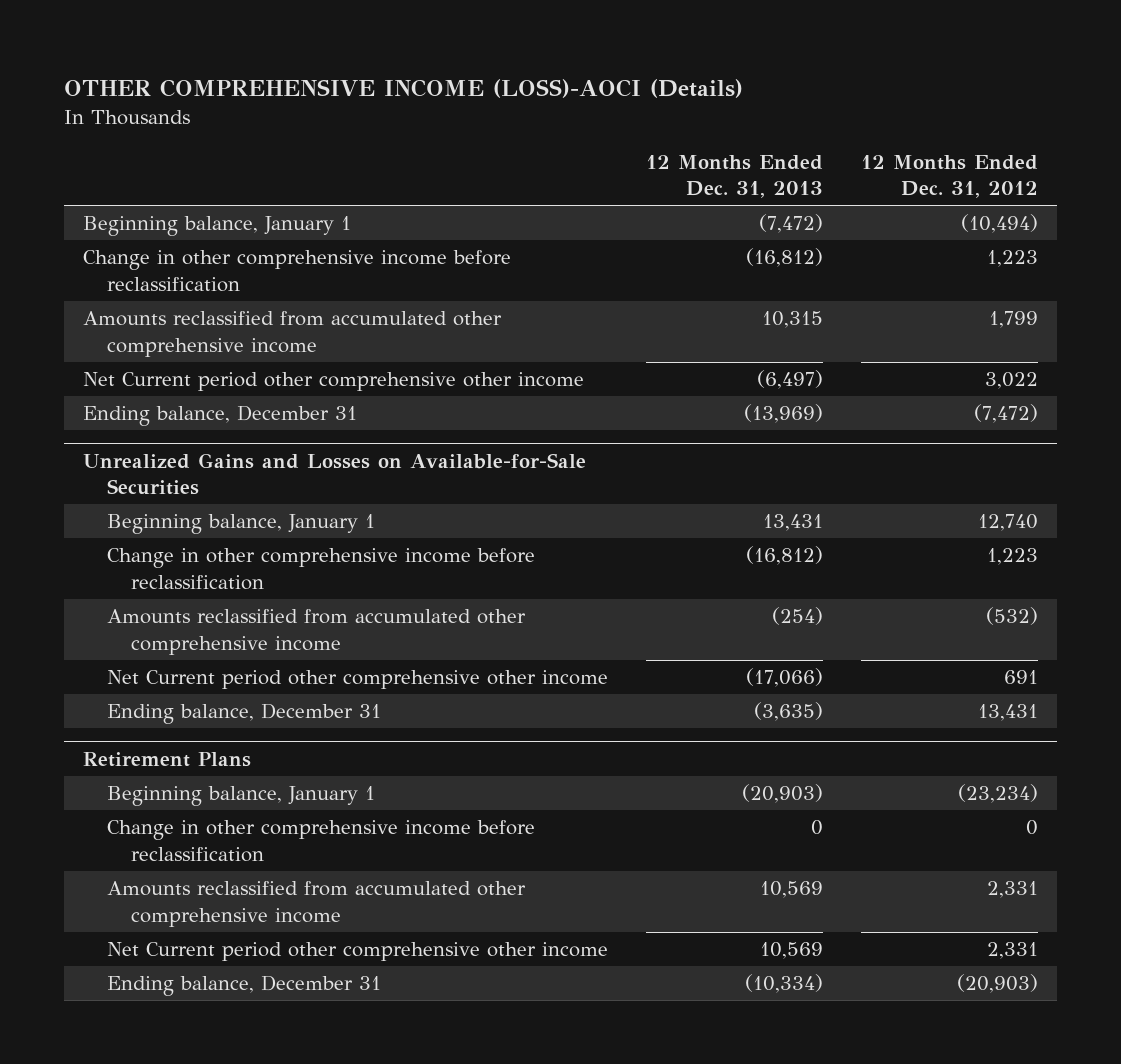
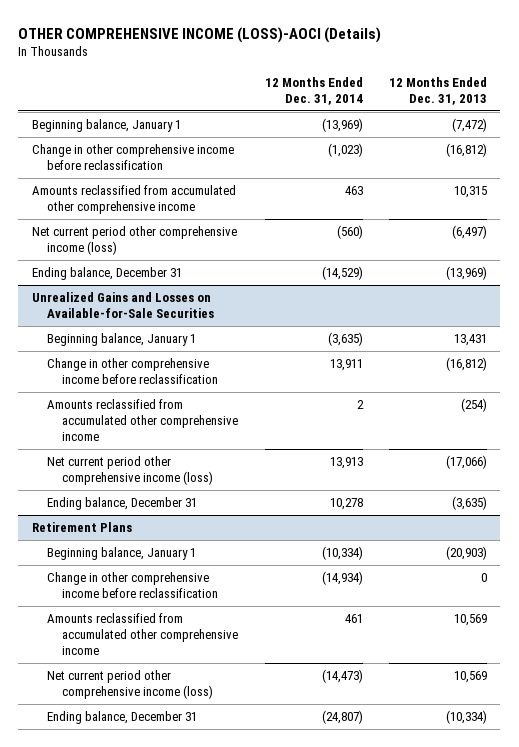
[861,154,1039,198] 12 Months Ended Dec. 31, 2012 -> none
none -> [264,76,363,105] 12 Months Ended Dec. 31, 2014
[82,372,584,392] Net Current period other comprehensive other income -> [31,226,237,256] Net current period other comprehensive income (loss)
[107,670,609,690] Net Current period other comprehensive other income -> [46,456,213,486] Net current period other comprehensive income (loss)
[107,942,609,962] Net Current period other comprehensive other income -> [46,670,213,700] Net current period other comprehensive income (loss)

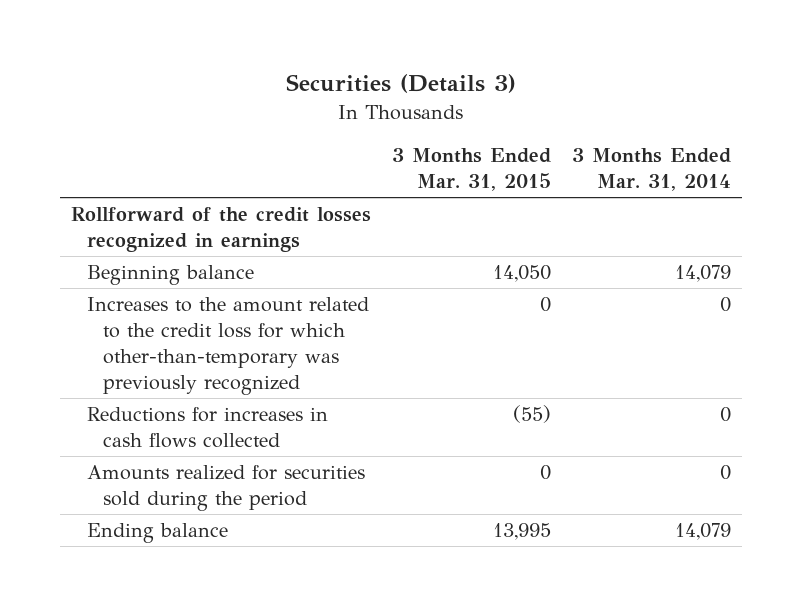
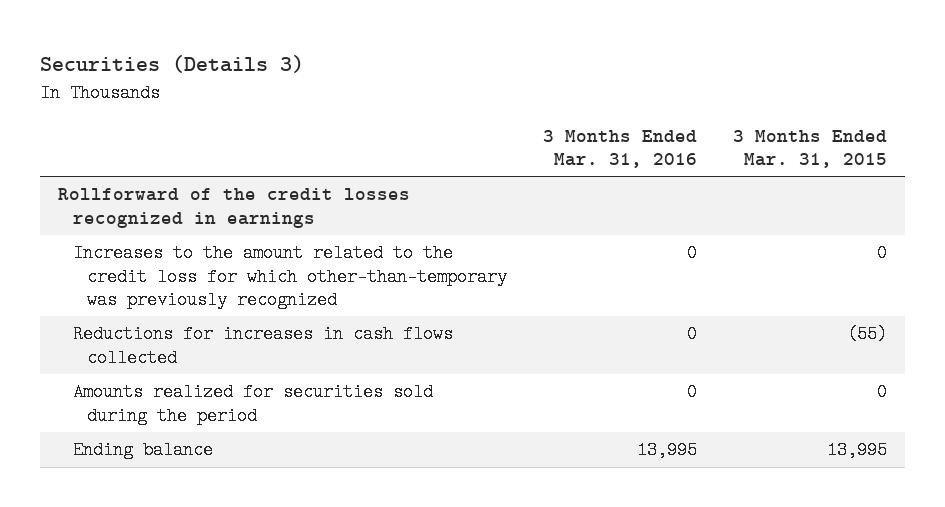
[572,148,732,192] 3 Months Ended Mar. 31, 2014 -> none
none -> [542,129,697,169] 3 Months Ended Mar. 31, 2016
[86,265,254,286] Beginning balance -> none

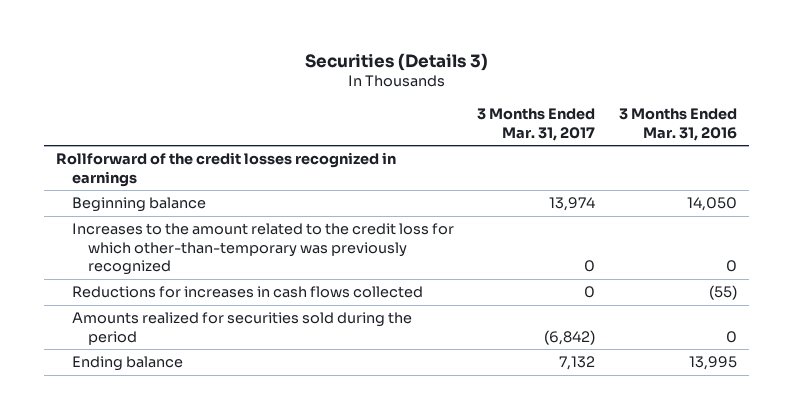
[732,129,887,169] 3 Months Ended Mar. 31, 2015 -> none
none -> [477,108,596,141] 3 Months Ended Mar. 31, 2017
none -> [71,197,206,213] Beginning balance
[686,325,697,344] 0 -> [709,285,738,301] (55)

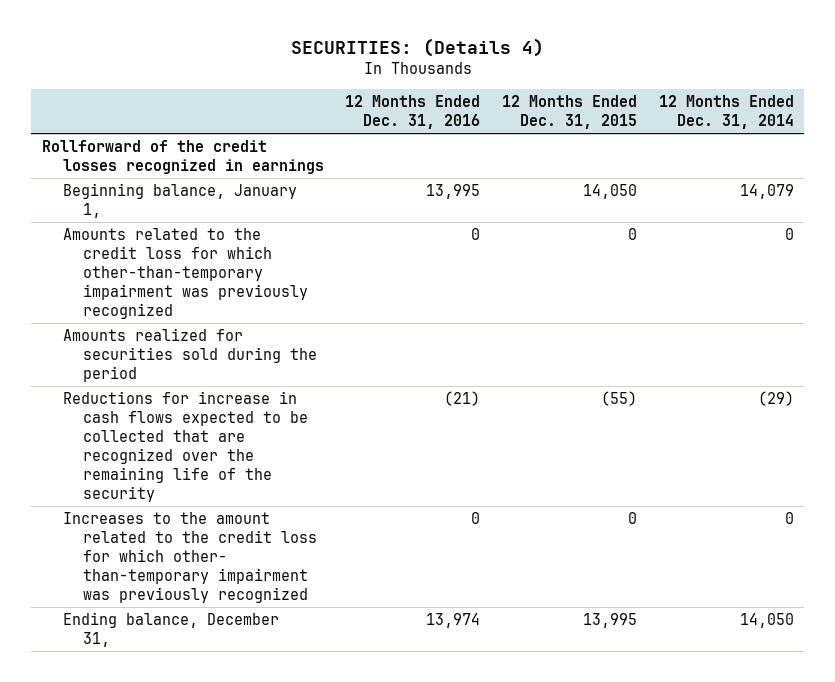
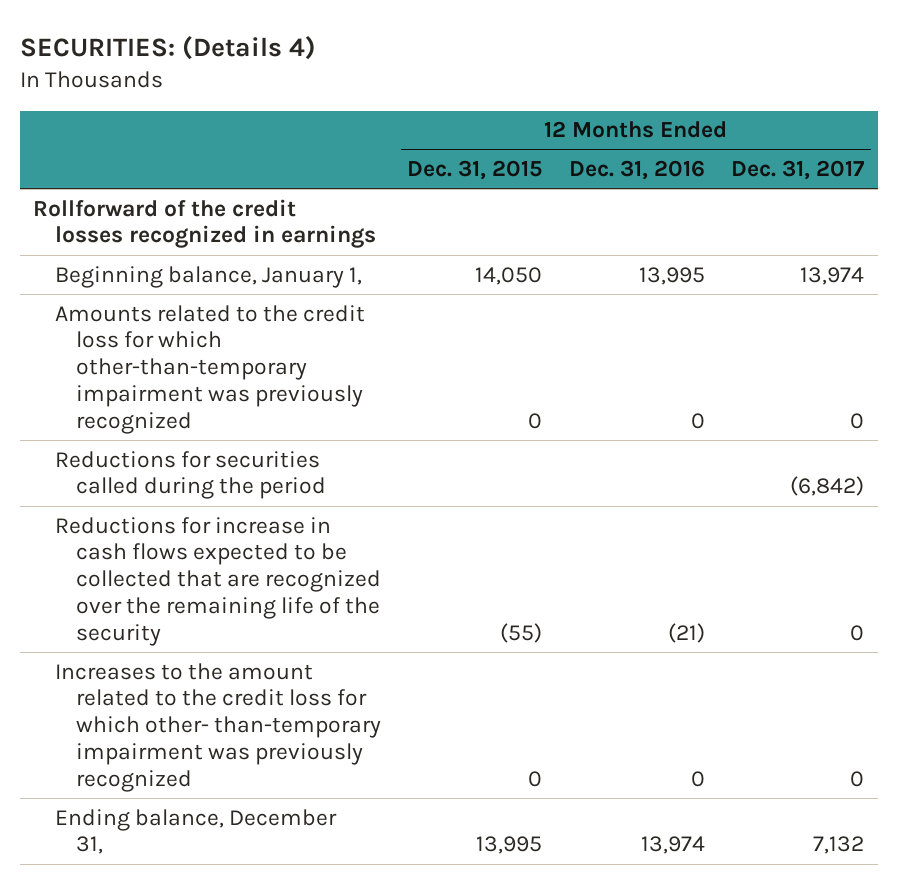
[658,95,794,130] 12 Months Ended Dec. 31, 2014 -> none
none -> [731,160,866,181] Dec. 31, 2017
[62,327,318,382] Amounts realized for securities sold during the period -> [54,450,326,500] Reductions for securities called during the period

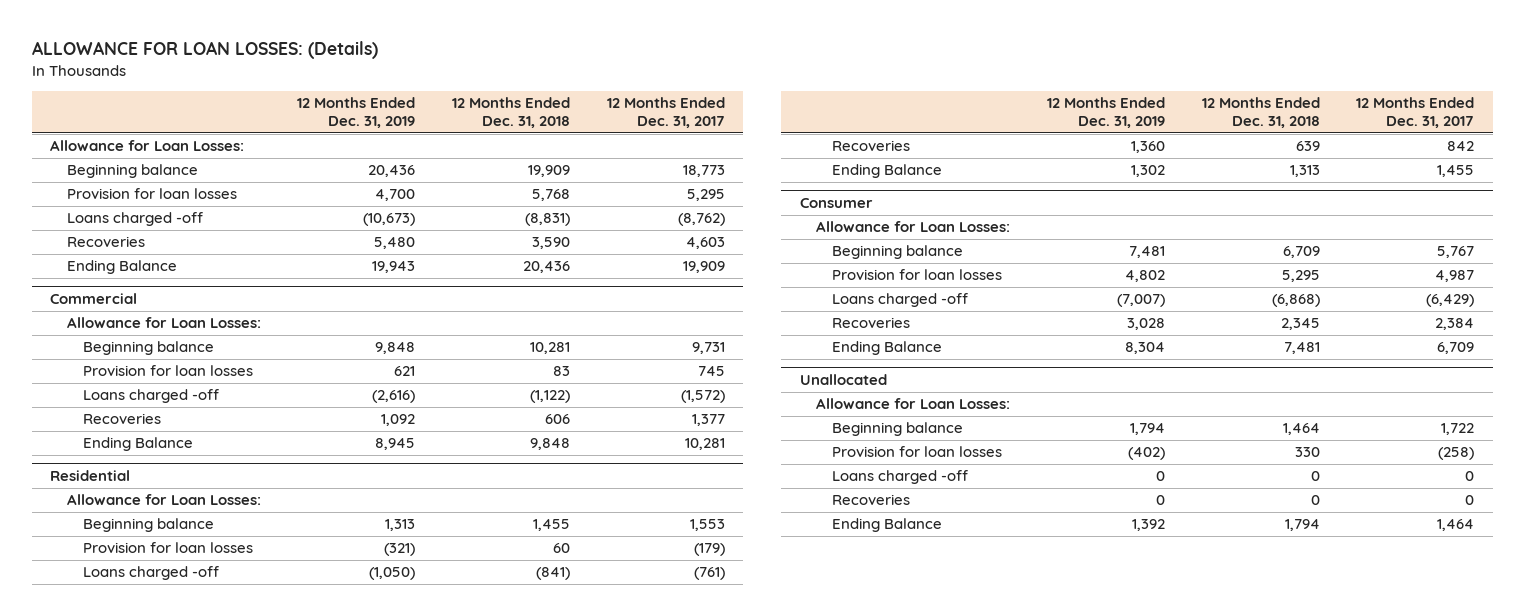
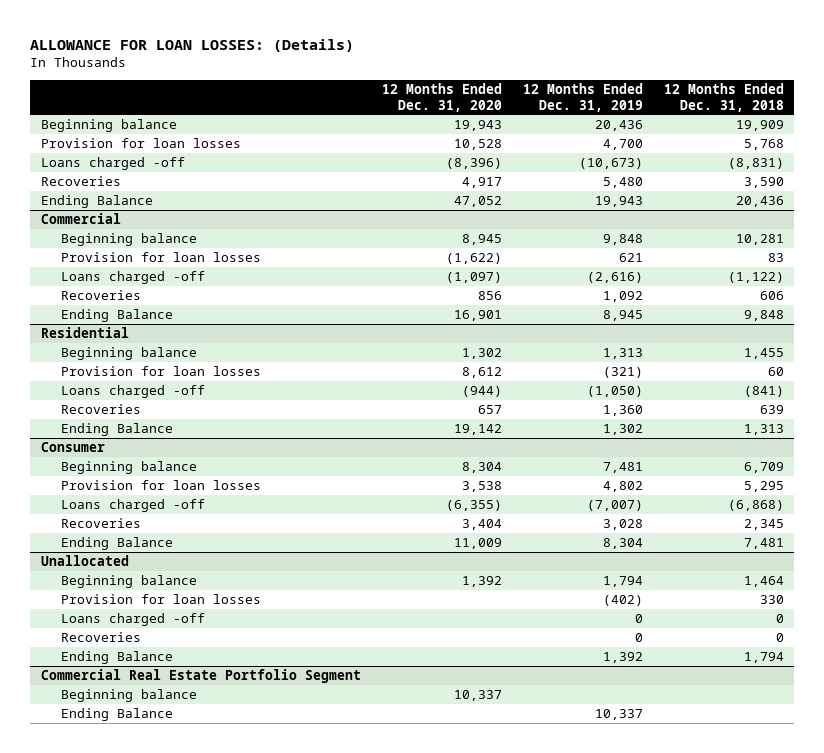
[606,97,725,129] 12 Months Ended Dec. 31, 2017 -> none
none -> [381,83,502,112] 12 Months Ended Dec. 31, 2020
[50,140,245,152] Allowance for Loan Losses: -> none
[66,317,261,329] Allowance for Loan Losses: -> none
[66,494,261,506] Allowance for Loan Losses: -> none
[815,221,1010,233] Allowance for Loan Losses: -> none
[815,398,1010,410] Allowance for Loan Losses: -> none
none -> [40,668,361,683] Commercial Real Estate Portfolio Segment
none -> [60,688,197,702] Beginning balance
none -> [60,707,173,721] Ending Balance

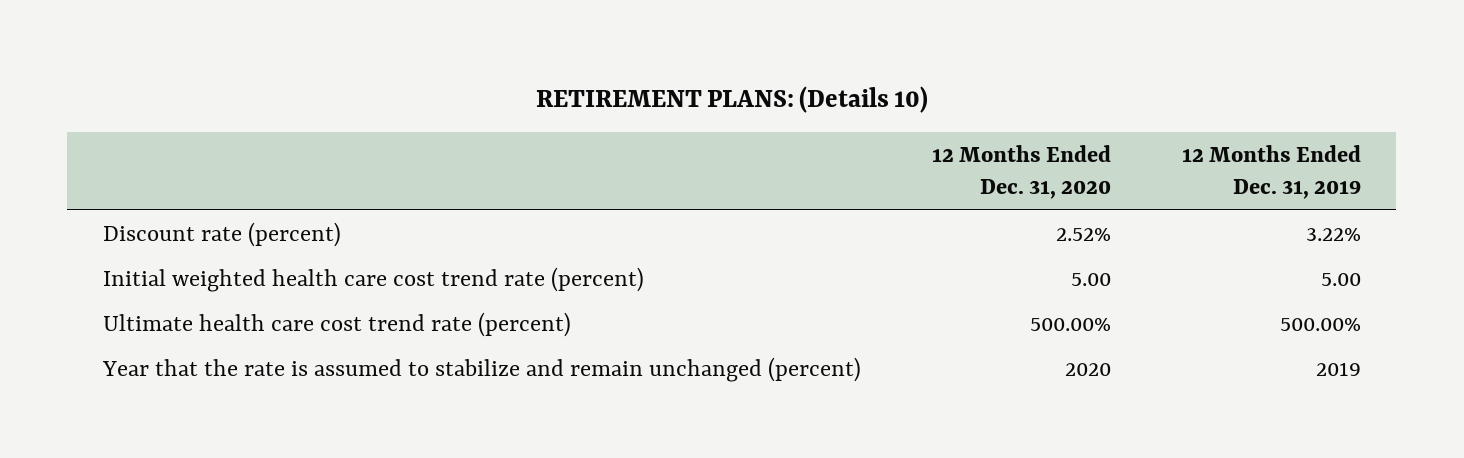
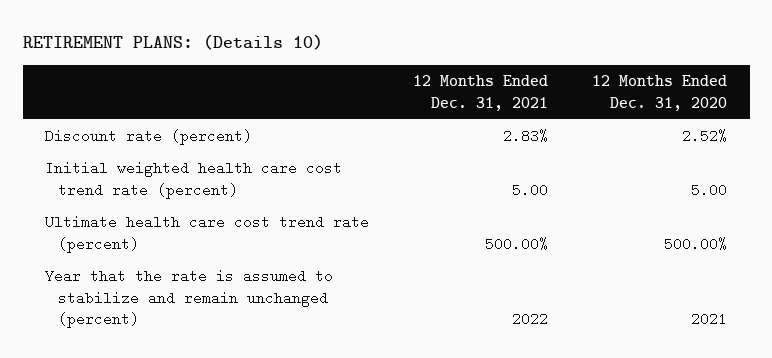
[1181,145,1361,200] 12 Months Ended Dec. 31, 2019 -> none
none -> [413,75,549,111] 12 Months Ended Dec. 31, 2021
[1064,362,1111,376] 2020 -> [691,312,728,327] 2021

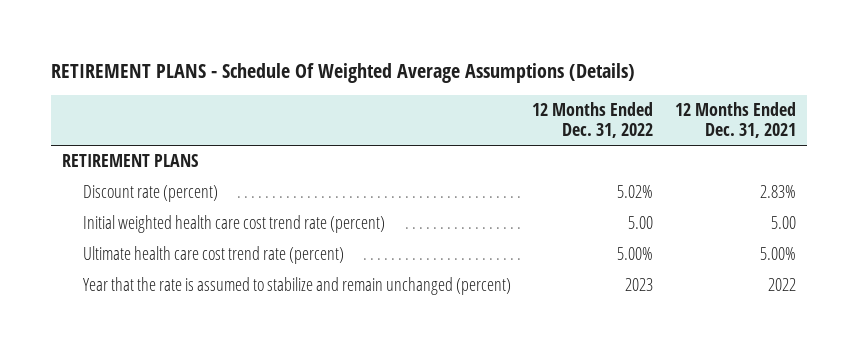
[22,34,323,51] RETIREMENT PLANS: (Details 10) -> [50,62,635,83] RETIREMENT PLANS - Schedule Of Weighted Average Assumptions (Details)
[592,75,728,111] 12 Months Ended Dec. 31, 2020 -> none
none -> [532,102,654,139] 12 Months Ended Dec. 31, 2022
none -> [61,154,198,168] RETIREMENT PLANS
[485,236,549,251] 500.00% -> [760,247,797,261] 5.00%

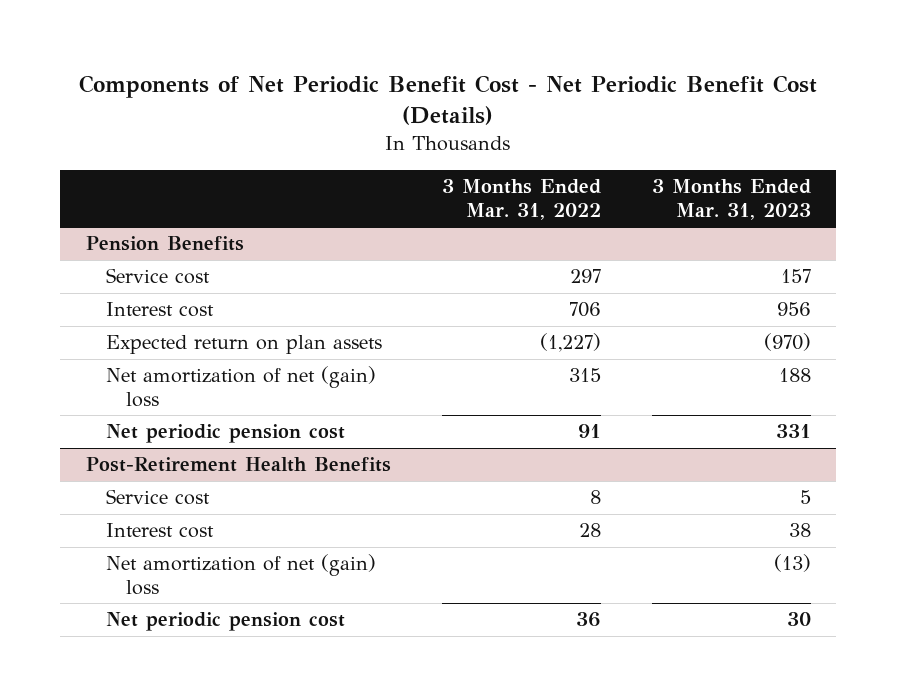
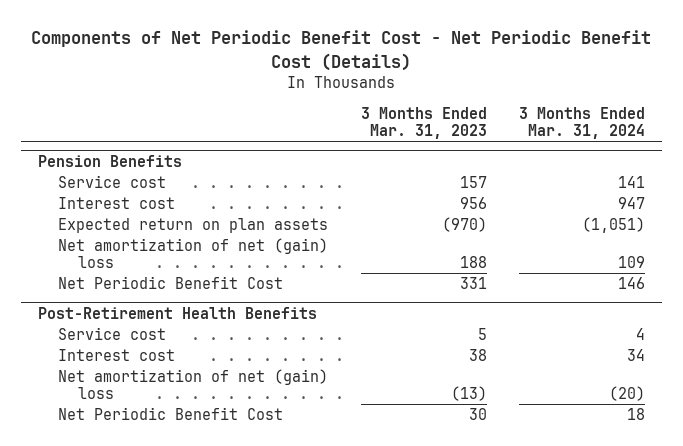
[441,179,601,220] 3 Months Ended Mar. 31, 2022 -> none
none -> [519,106,646,140] 3 Months Ended Mar. 31, 2024
[105,424,345,444] Net periodic pension cost -> [57,276,283,290] Net Periodic Benefit Cost
[105,612,345,632] Net periodic pension cost -> [57,407,283,421] Net Periodic Benefit Cost

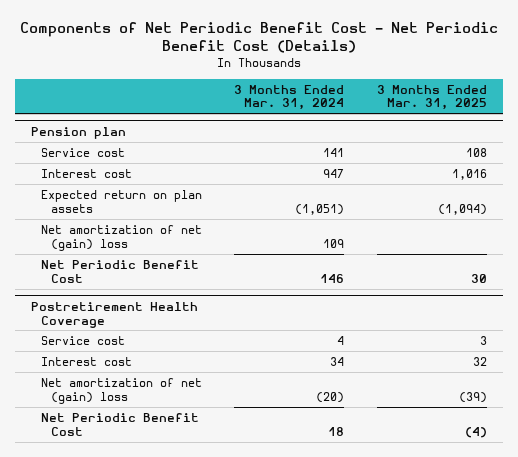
[360,106,487,140] 3 Months Ended Mar. 31, 2023 -> none
none -> [376,84,487,111] 3 Months Ended Mar. 31, 2025
[37,154,182,167] Pension Benefits -> [30,126,126,139] Pension plan
[37,306,317,319] Post-Retirement Health Benefits -> [30,301,198,328] Postretirement Health Coverage

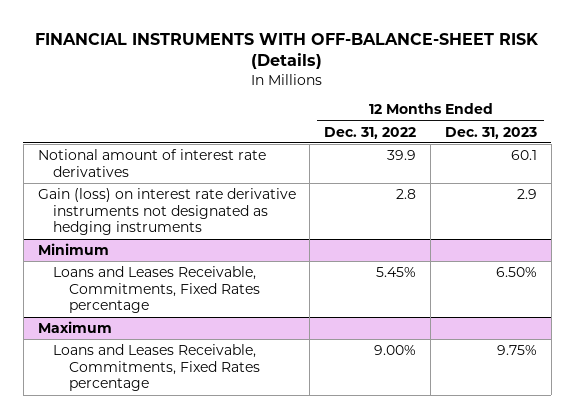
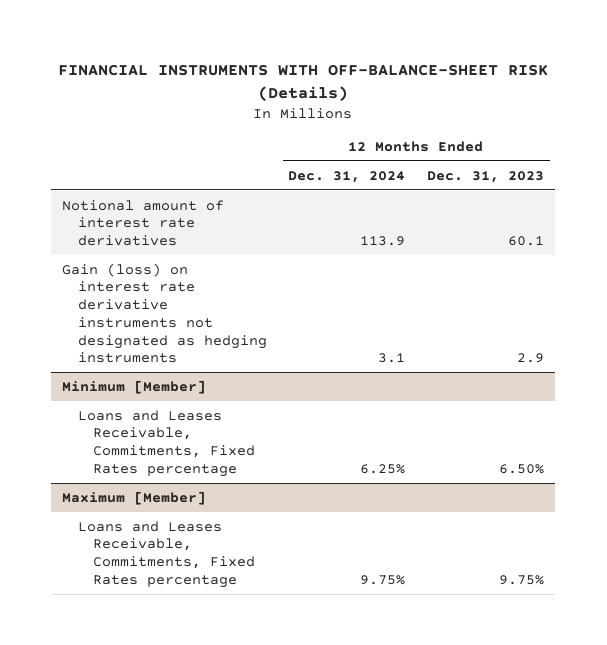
[324,126,417,139] Dec. 31, 2022 -> none
none -> [288,170,406,183] Dec. 31, 2024
[37,242,109,255] Minimum -> [62,379,207,394] Minimum [Member]
[37,320,112,333] Maximum -> [62,490,207,505] Maximum [Member]

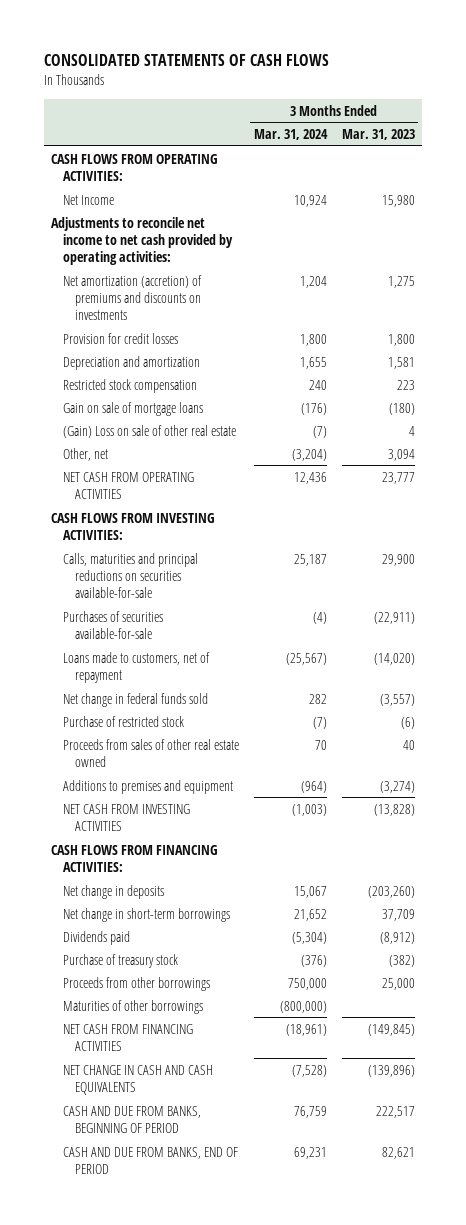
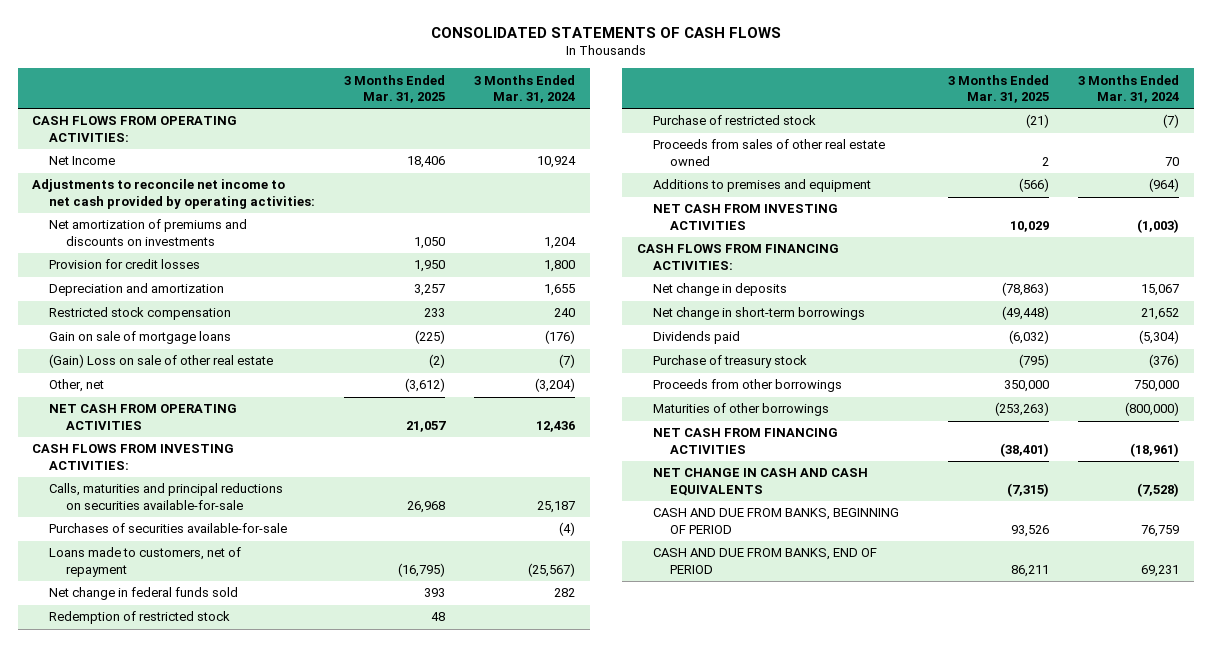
[341,129,415,141] Mar. 31, 2023 -> none
none -> [343,74,445,104] 3 Months Ended Mar. 31, 2025
[63,274,203,321] Net amortization (accretion) of premiums and discounts on investments -> [48,219,247,246] Net amortization of premiums and discounts on investments
none -> [48,611,230,625] Redemption of restricted stock

